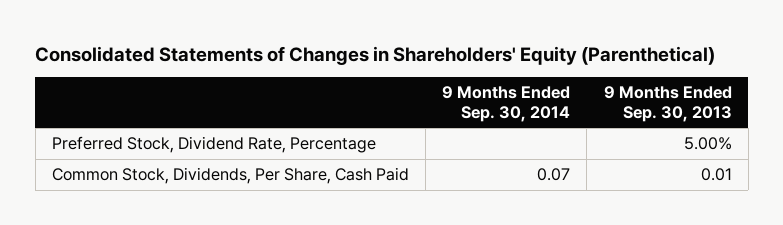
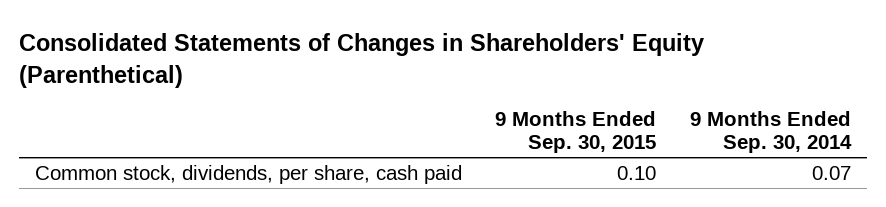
[603,86,732,122] 9 Months Ended Sep. 30, 2013 -> none
none -> [495,110,657,154] 9 Months Ended Sep. 30, 2015
[51,136,376,154] Preferred Stock, Dividend Rate, Percentage -> none
[51,167,409,185] Common Stock, Dividends, Per Share, Cash Paid -> [35,165,463,185] Common stock, dividends, per share, cash paid

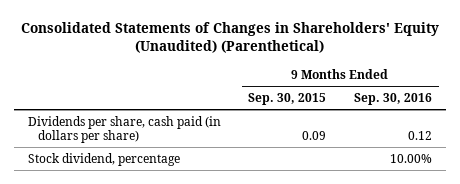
[18,32,704,88] Consolidated Statements of Changes in Shareholders' Equity (Parenthetical) -> [20,21,439,54] Consolidated Statements of Changes in Shareholders' Equity (Unaudited) (Parenthetical)
[689,110,852,154] 9 Months Ended Sep. 30, 2014 -> none
none -> [353,92,432,105] Sep. 30, 2016
[35,165,463,185] Common stock, dividends, per share, cash paid -> [27,115,221,144] Dividends per share, cash paid (in dollars per share)
[617,166,657,181] 0.10 -> [302,131,327,141] 0.09
none -> [27,152,180,166] Stock dividend, percentage

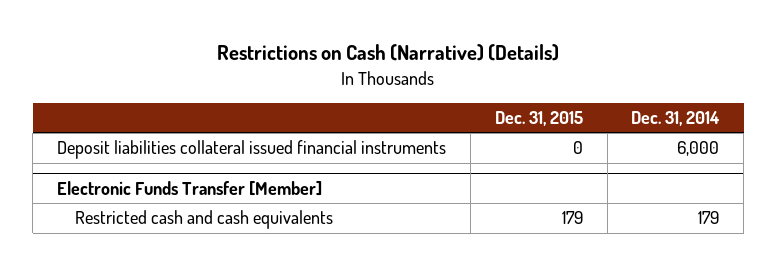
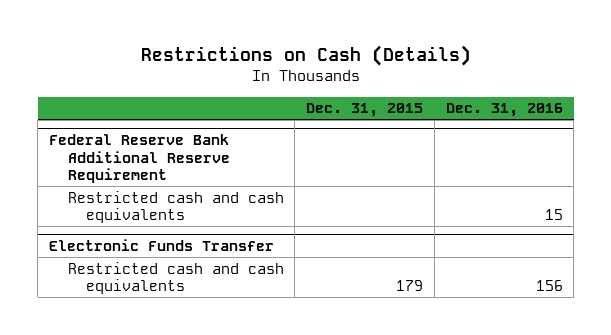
[217,44,560,62] Restrictions on Cash (Narrative) (Details) -> [140,45,471,67] Restrictions on Cash (Details)
[631,110,721,126] Dec. 31, 2014 -> none
none -> [445,103,563,118] Dec. 31, 2016
[56,140,446,160] Deposit liabilities collateral issued financial instruments -> none
none -> [48,134,230,184] Federal Reserve Bank Additional Reserve Requirement
none -> [67,190,284,224] Restricted cash and cash equivalents
[56,180,322,196] Electronic Funds Transfer [Member] -> [48,239,274,252] Electronic Funds Transfer

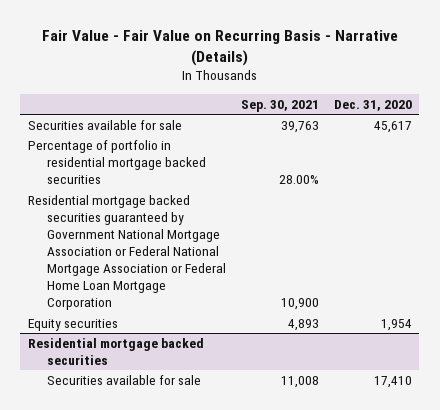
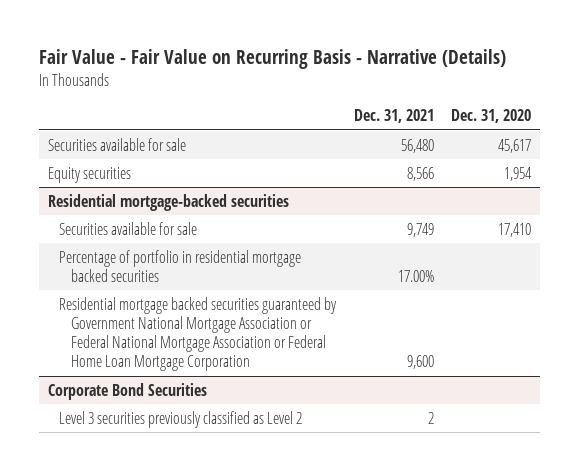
[240,99,319,112] Sep. 30, 2021 -> none
none -> [353,109,434,124] Dec. 31, 2021
[27,139,206,185] Percentage of portfolio in residential mortgage backed securities -> none
[27,194,226,311] Residential mortgage backed securities guaranteed by Government National Mortgage Association or Federal National Mortgage Association or Federal Home Loan Mortgage Corporation -> none
[27,337,204,366] Residential mortgage backed securities -> [47,193,289,211] Residential mortgage-backed securities
none -> [59,249,302,282] Percentage of portfolio in residential mortgage backed securities
none -> [59,296,338,372] Residential mortgage backed securities guaranteed by Government National Mortgage Association or Federal National Mortgage Association or Federal Home Loan Mortgage Corporation
none -> [47,382,207,400] Corporate Bond Securities
none -> [59,410,303,428] Level 3 securities previously classified as Level 2

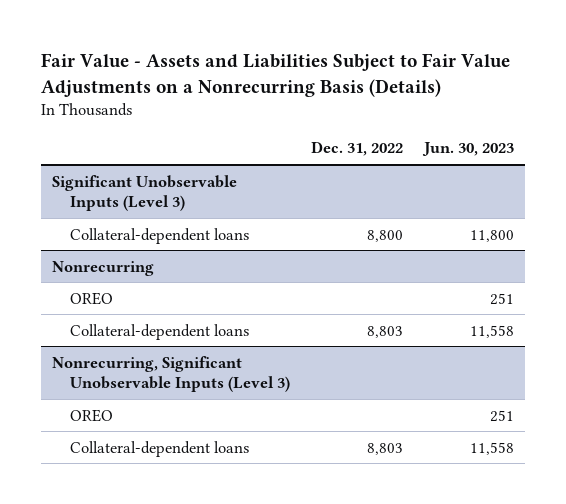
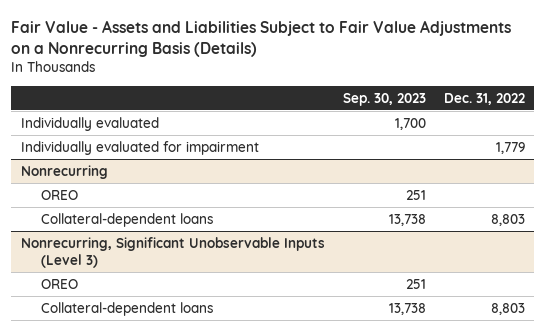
[422,142,515,157] Jun. 30, 2023 -> none
none -> [342,92,426,106] Sep. 30, 2023
[52,174,238,211] Significant Unobservable Inputs (Level 3) -> none
[69,227,249,244] Collateral-dependent loans -> none
none -> [20,116,159,131] Individually evaluated
none -> [20,140,259,155] Individually evaluated for impairment

